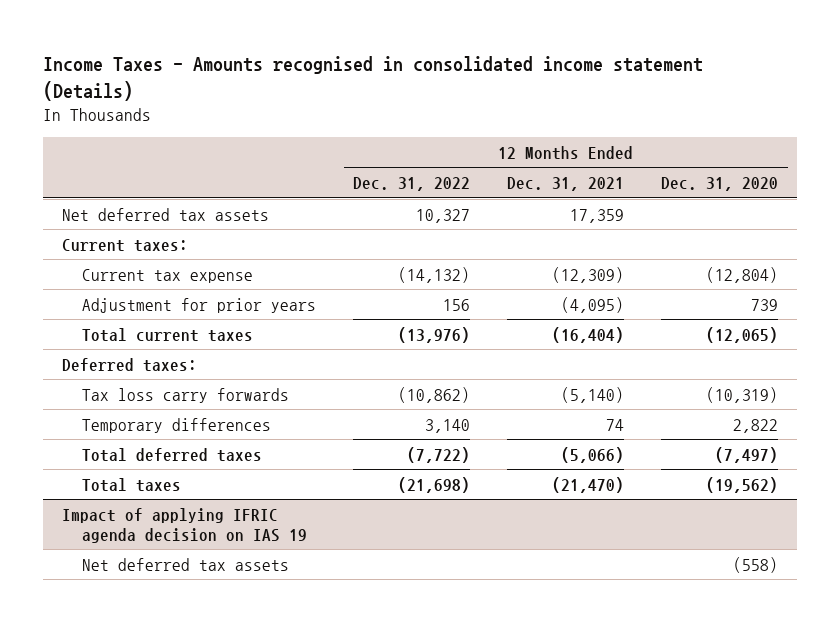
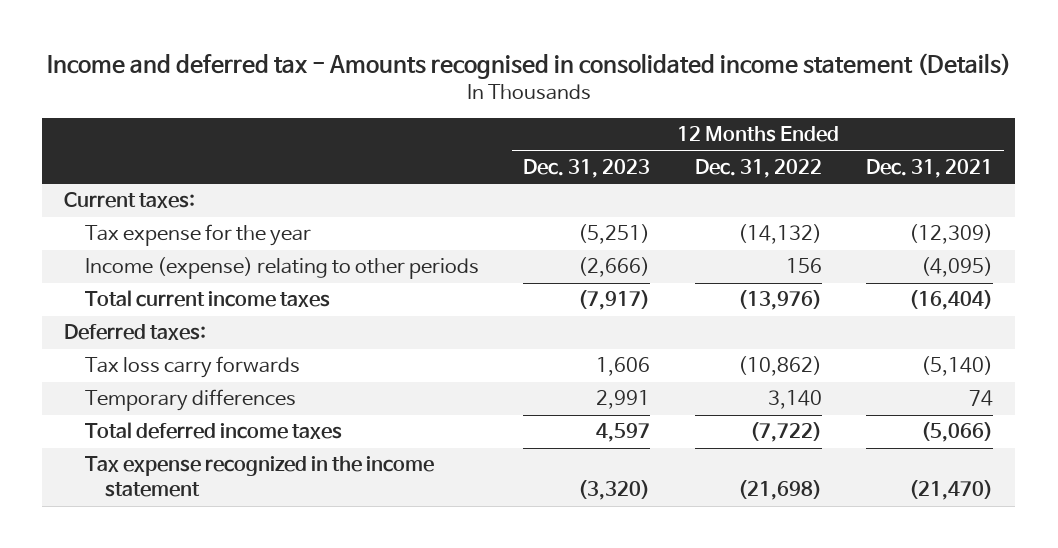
[42,55,703,101] Income Taxes - Amounts recognised in consolidated income statement (Details) -> [46,53,1011,80] Income and deferred tax - Amounts recognised in consolidated income statement (Details)
[661,177,779,192] Dec. 31, 2020 -> none
none -> [523,158,651,178] Dec. 31, 2023
[61,207,269,221] Net deferred tax assets -> none
[81,268,253,283] Current tax expense -> [84,224,311,247] Tax expense for the year
[81,297,316,313] Adjustment for prior years -> [84,257,479,280] Income (expense) relating to other periods
[81,327,253,342] Total current taxes -> [84,290,330,308] Total current income taxes
[61,507,307,543] Impact of applying IFRIC agenda decision on IAS 19 -> none
[81,557,289,571] Net deferred tax assets -> none
[81,447,262,462] Total deferred taxes -> [84,422,342,440] Total deferred income taxes
[81,477,181,492] Total taxes -> [84,456,434,498] Tax expense recognized in the income statement

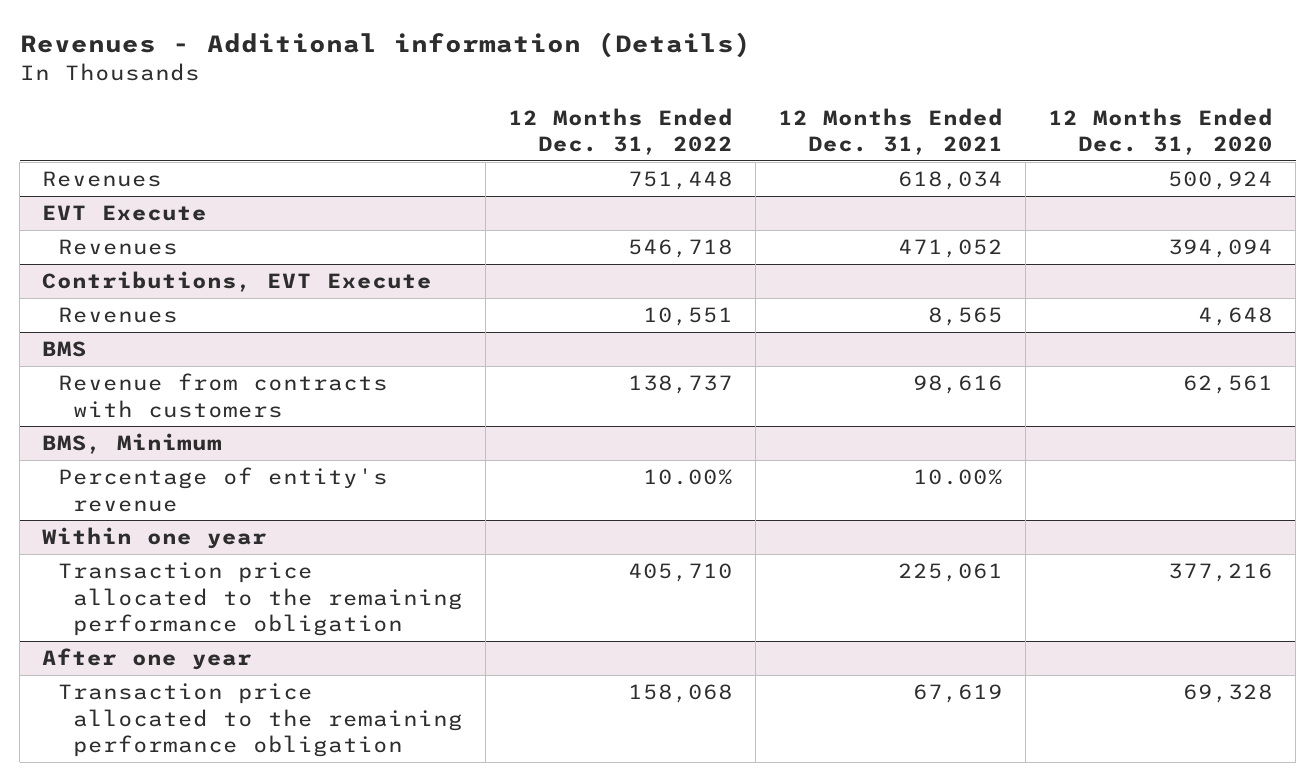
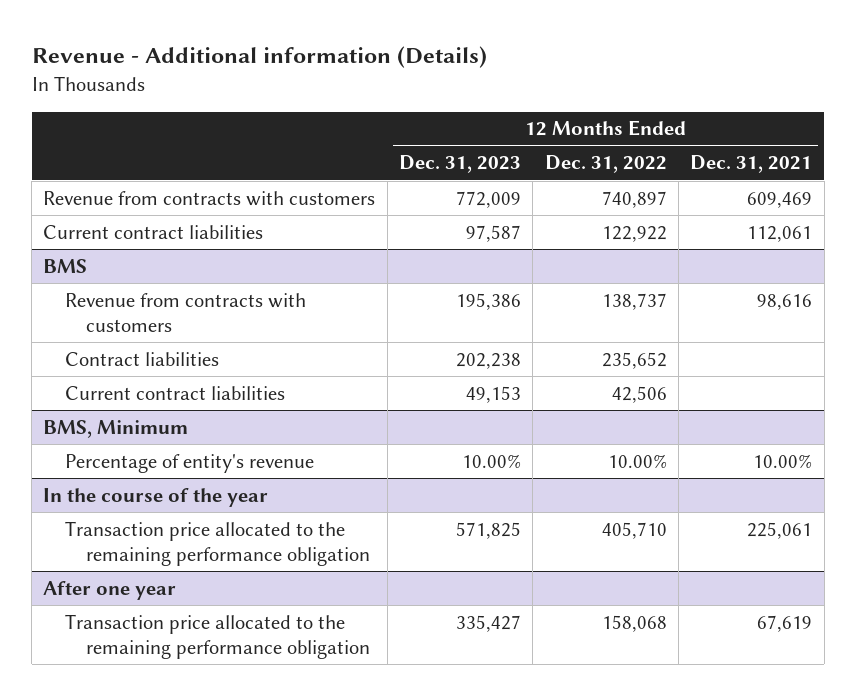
[19,31,751,58] Revenues - Additional information (Details) -> [31,46,487,69] Revenue - Additional information (Details)
[1047,107,1273,155] 12 Months Ended Dec. 31, 2020 -> none
none -> [398,155,521,174] Dec. 31, 2023
[42,171,163,188] Revenues -> none
[42,205,208,222] EVT Execute -> none
[57,239,178,256] Revenues -> none
[42,271,433,293] Contributions, EVT Execute -> none
[57,307,178,324] Revenues -> none
none -> [43,190,376,206] Revenue from contracts with customers
none -> [43,224,264,239] Current contract liabilities
none -> [64,351,219,366] Contract liabilities
none -> [64,385,285,400] Current contract liabilities
[42,527,268,550] Within one year -> [43,487,269,507] In the course of the year

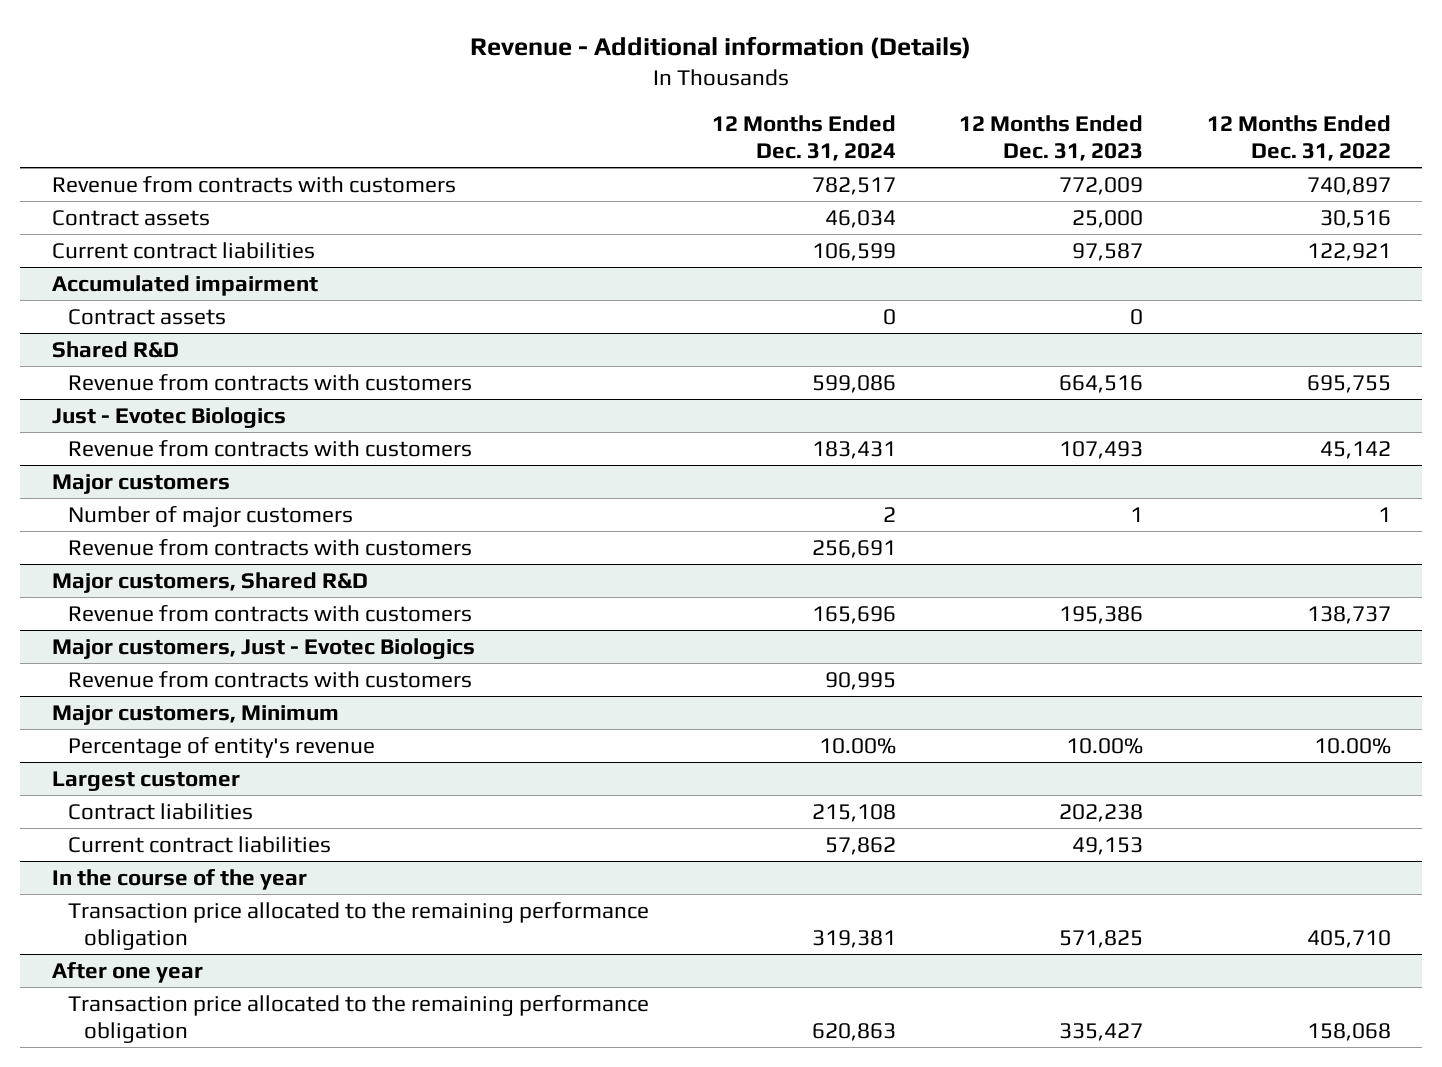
[690,155,813,174] Dec. 31, 2021 -> none
none -> [712,114,897,162] 12 Months Ended Dec. 31, 2024
[43,258,88,273] BMS -> none
none -> [51,209,210,226] Contract assets
[601,225,667,242] 122,922 -> [1306,242,1391,261] 122,921
none -> [51,274,318,296] Accumulated impairment
none -> [67,308,226,325] Contract assets
none -> [51,340,179,358] Shared R&D
none -> [67,373,472,391] Revenue from contracts with customers
none -> [51,406,286,428] Just - Evotec Biologics
none -> [67,439,472,457] Revenue from contracts with customers
none -> [51,473,230,494] Major customers
none -> [67,505,353,527] Number of major customers
none -> [67,538,472,556] Revenue from contracts with customers
none -> [51,571,368,593] Major customers, Shared R&D
[64,351,219,366] Contract liabilities -> none
[64,385,285,400] Current contract liabilities -> none
[43,419,189,438] BMS, Minimum -> none
none -> [51,637,475,659] Major customers, Just - Evotec Biologics
none -> [67,670,472,688] Revenue from contracts with customers
none -> [51,704,339,725] Major customers, Minimum
none -> [51,770,240,791] Largest customer
none -> [67,802,253,820] Contract liabilities
none -> [67,835,331,853] Current contract liabilities

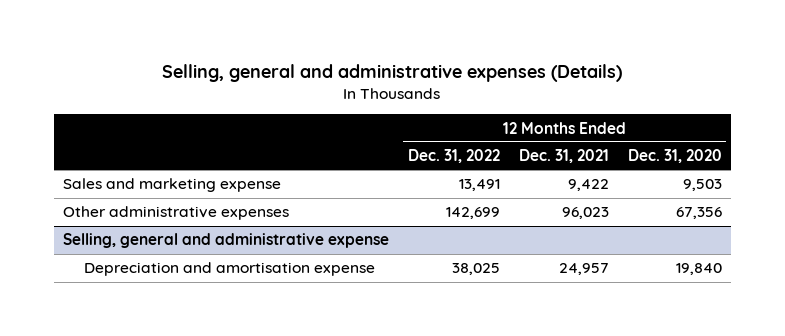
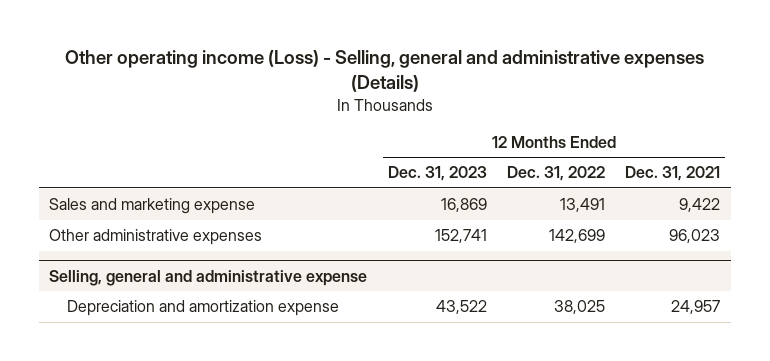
[162,63,623,82] Selling, general and administrative expenses (Details) -> [64,50,704,92] Other operating income (Loss) - Selling, general and administrative expenses (Details)
[627,149,722,164] Dec. 31, 2020 -> none
none -> [387,166,487,182] Dec. 31, 2023
[83,262,375,277] Depreciation and amortisation expense -> [66,300,339,317] Depreciation and amortization expense

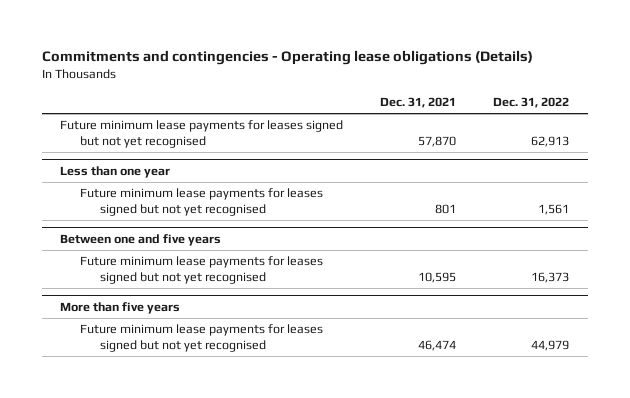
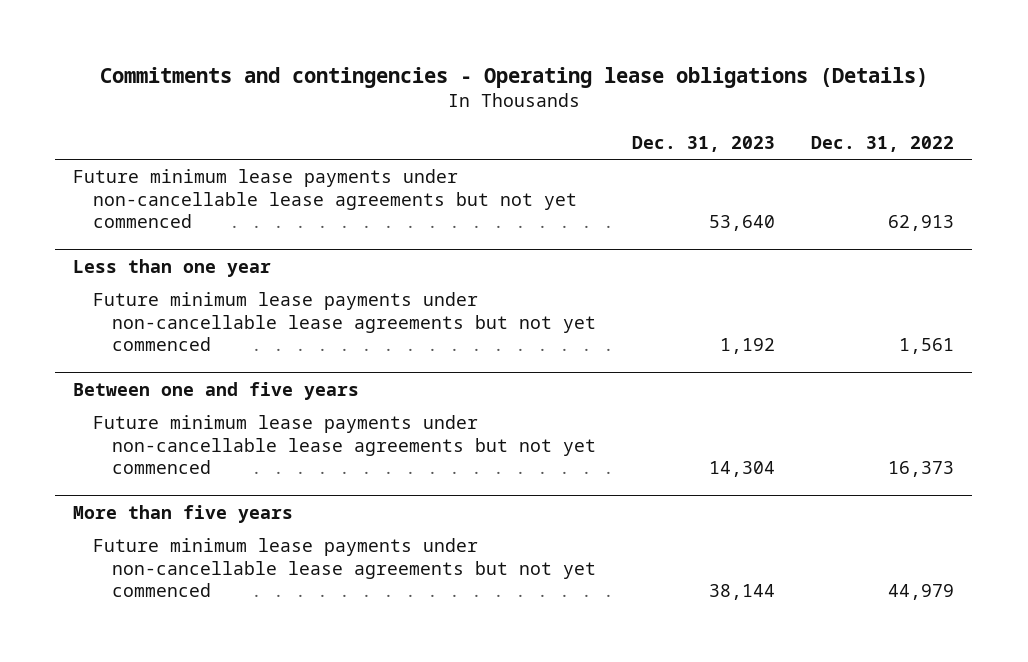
[380,97,457,109] Dec. 31, 2021 -> none
none -> [632,135,776,152] Dec. 31, 2023
[60,120,344,148] Future minimum lease payments for leases signed but not yet recognised -> [73,169,577,228] Future minimum lease payments under non-cancellable lease agreements but not yet commenced
[80,188,324,216] Future minimum lease payments for leases signed but not yet recognised -> [92,292,597,351] Future minimum lease payments under non-cancellable lease agreements but not yet commenced
[80,256,324,284] Future minimum lease payments for leases signed but not yet recognised -> [92,415,597,474] Future minimum lease payments under non-cancellable lease agreements but not yet commenced
[80,324,324,352] Future minimum lease payments for leases signed but not yet recognised -> [92,538,597,597] Future minimum lease payments under non-cancellable lease agreements but not yet commenced

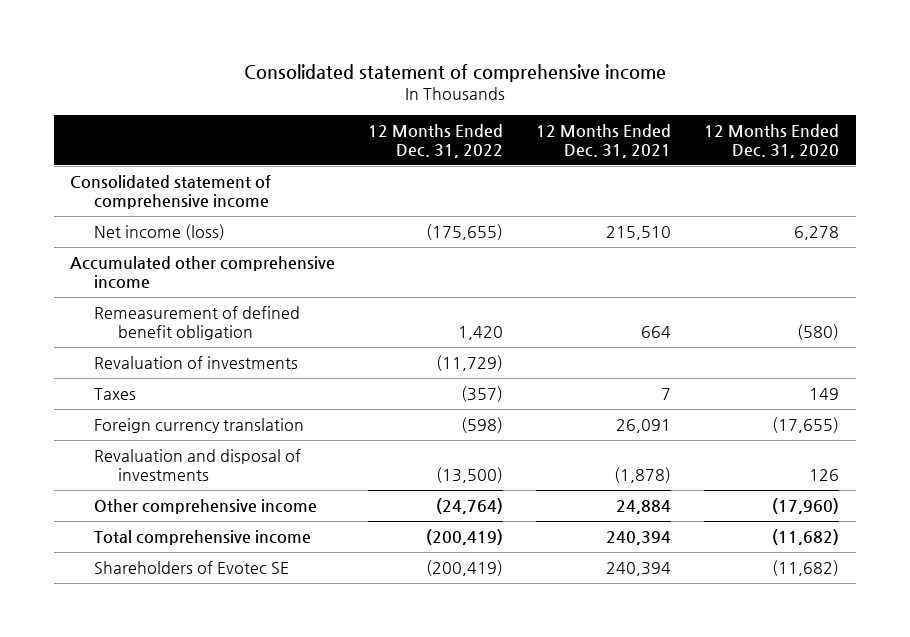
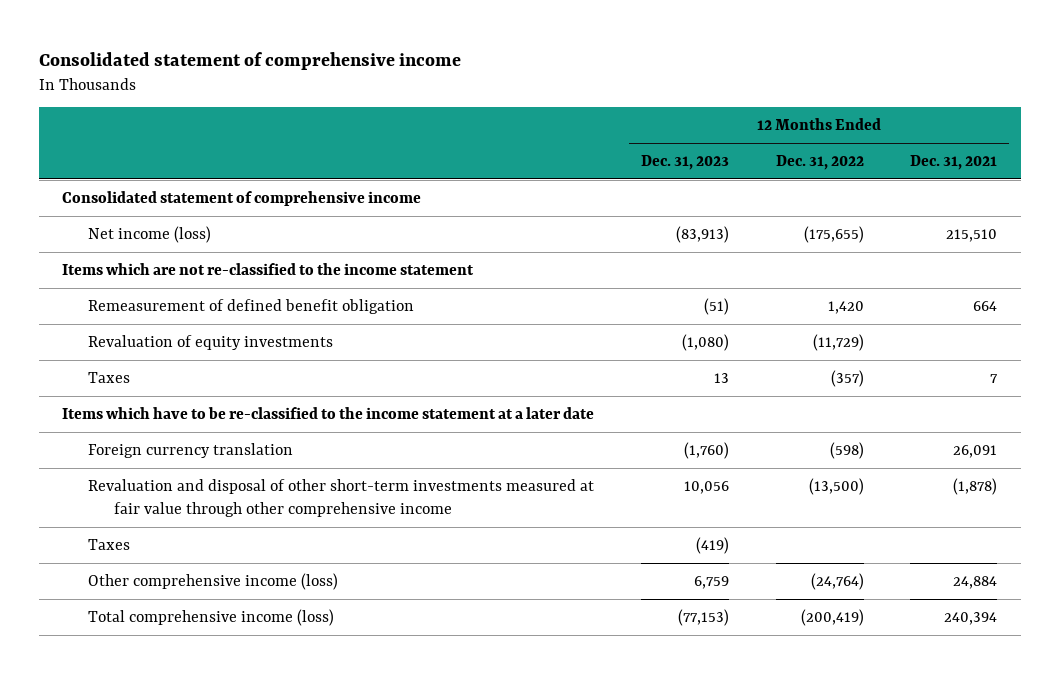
[704,123,840,158] 12 Months Ended Dec. 31, 2020 -> none
none -> [640,155,729,171] Dec. 31, 2023
[70,255,336,289] Accumulated other comprehensive income -> none
none -> [61,262,474,275] Items which are not re-classified to the income statement
[94,355,299,369] Revaluation of investments -> [87,334,333,350] Revaluation of equity investments
none -> [61,406,594,419] Items which have to be re-classified to the income statement at a later date
[94,560,290,574] Shareholders of Evotec SE -> none
[94,448,302,481] Revaluation and disposal of investments -> [87,478,594,517] Revaluation and disposal of other short-term investments measured at fair value through other comprehensive income
none -> [87,538,130,550] Taxes
[94,498,318,514] Other comprehensive income -> [87,572,338,590] Other comprehensive income (loss)
[94,529,312,545] Total comprehensive income -> [87,608,334,626] Total comprehensive income (loss)

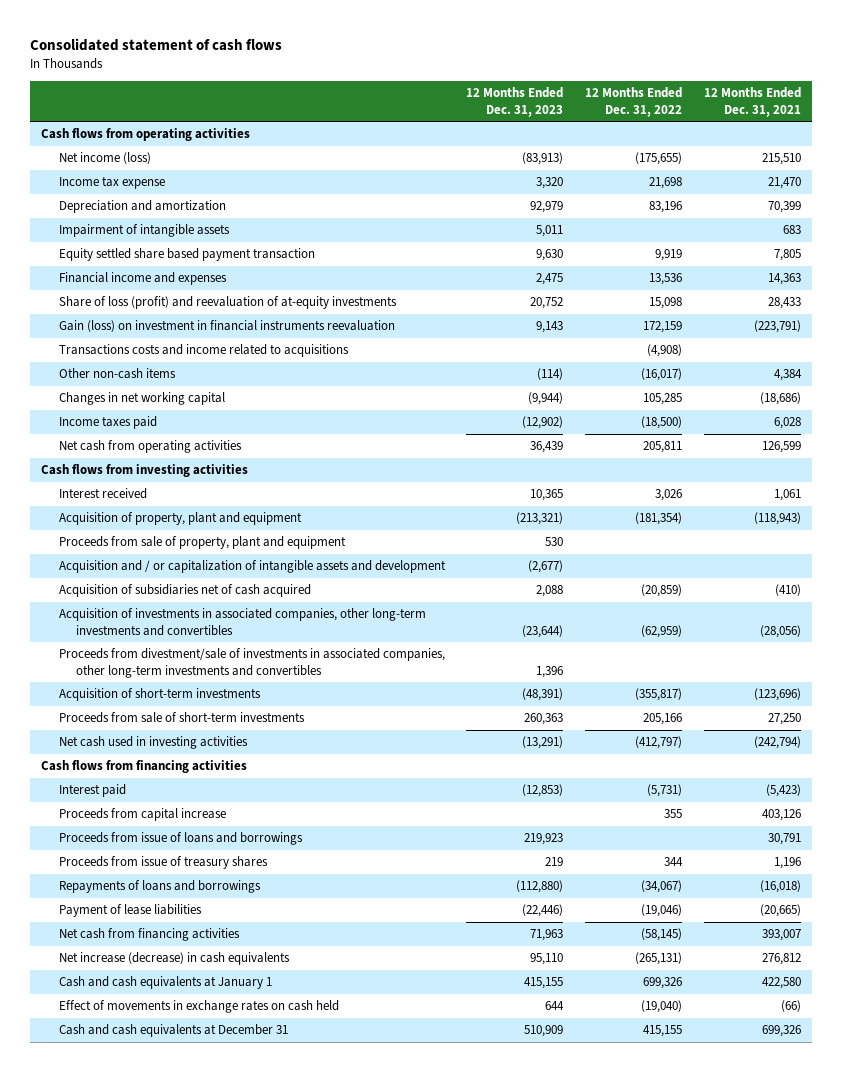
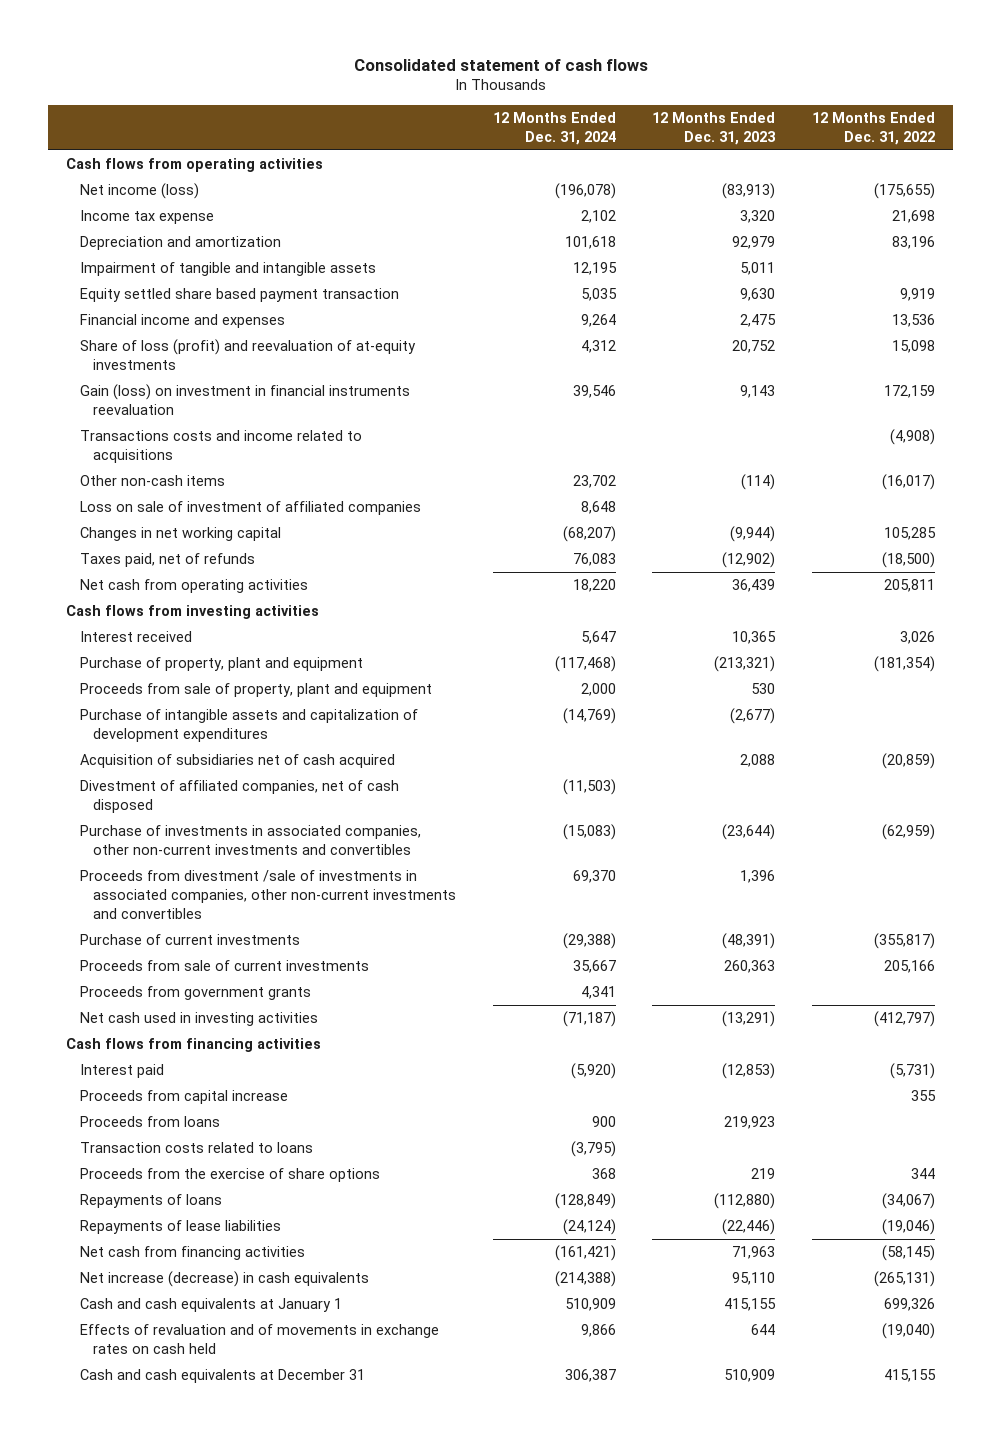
[703,87,801,117] 12 Months Ended Dec. 31, 2021 -> none
none -> [492,111,616,145] 12 Months Ended Dec. 31, 2024
[58,224,230,238] Impairment of intangible assets -> [79,262,376,277] Impairment of tangible and intangible assets
none -> [79,501,421,516] Loss on sale of investment of affiliated companies
[58,416,157,430] Income taxes paid -> [79,553,255,568] Taxes paid, net of refunds
[58,512,302,526] Acquisition of property, plant and equipment -> [79,657,363,672] Purchase of property, plant and equipment
[58,560,446,574] Acquisition and / or capitalization of intangible assets and development -> [79,709,418,742] Purchase of intangible assets and capitalization of development expenditures
none -> [79,780,399,813] Divestment of affiliated companies, net of cash disposed
[58,608,426,636] Acquisition of investments in associated companies, other long-term investments and convertibles -> [79,825,421,855] Purchase of investments in associated companies, other non-current investments and convertibles
[58,648,445,678] Proceeds from divestment/sale of investments in associated companies, other long-term investments and convertibles -> [79,870,457,919] Proceeds from divestment /sale of investments in associated companies, other non-current investments and convertibles
[58,688,261,702] Acquisition of short-term investments -> [79,934,300,946] Purchase of current investments
[58,712,305,724] Proceeds from sale of short-term investments -> [79,960,369,972] Proceeds from sale of current investments
none -> [79,986,311,1001] Proceeds from government grants
[58,832,303,846] Proceeds from issue of loans and borrowings -> [79,1116,220,1128] Proceeds from loans
none -> [79,1142,313,1154] Transaction costs related to loans
[58,856,268,870] Proceeds from issue of treasury shares -> [79,1168,380,1183] Proceeds from the exercise of share options
[58,880,261,894] Repayments of loans and borrowings -> [79,1194,222,1209] Repayments of loans
[58,904,202,918] Payment of lease liabilities -> [79,1220,281,1235] Repayments of lease liabilities
[58,1000,339,1014] Effect of movements in exchange rates on cash held -> [79,1324,439,1354] Effects of revaluation and of movements in exchange rates on cash held

